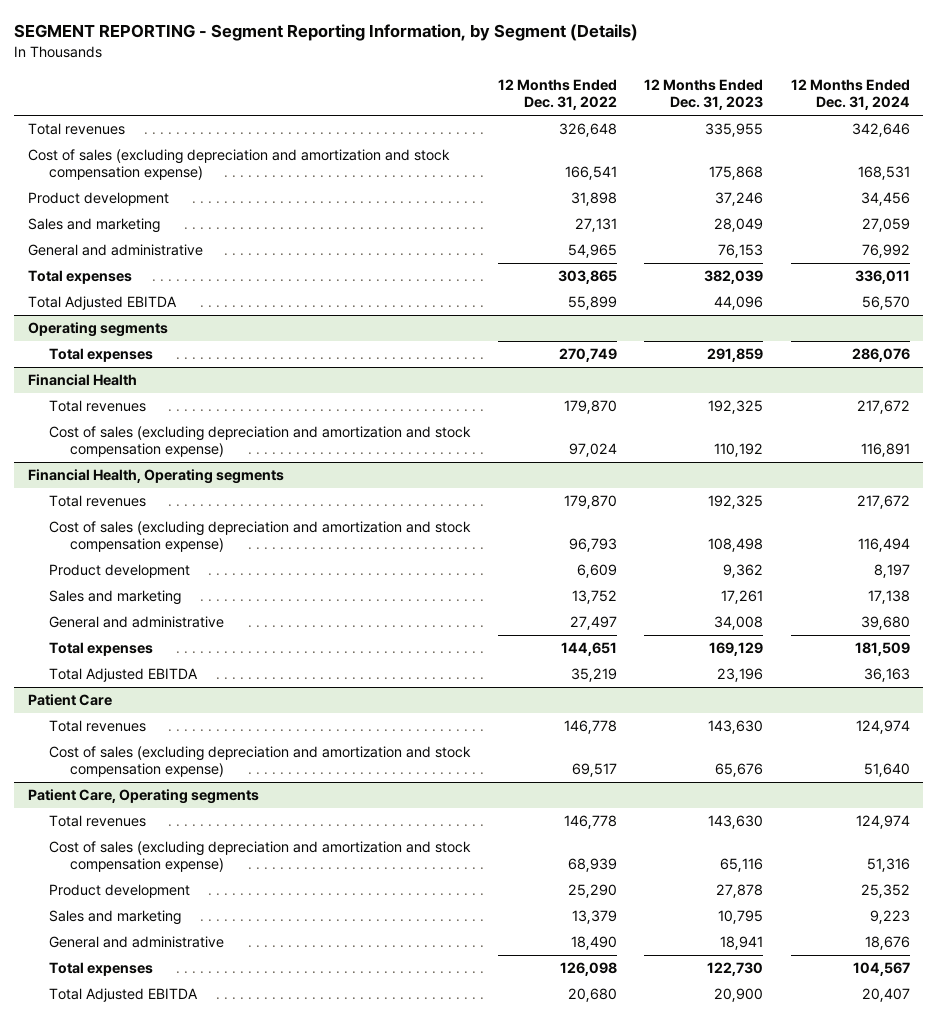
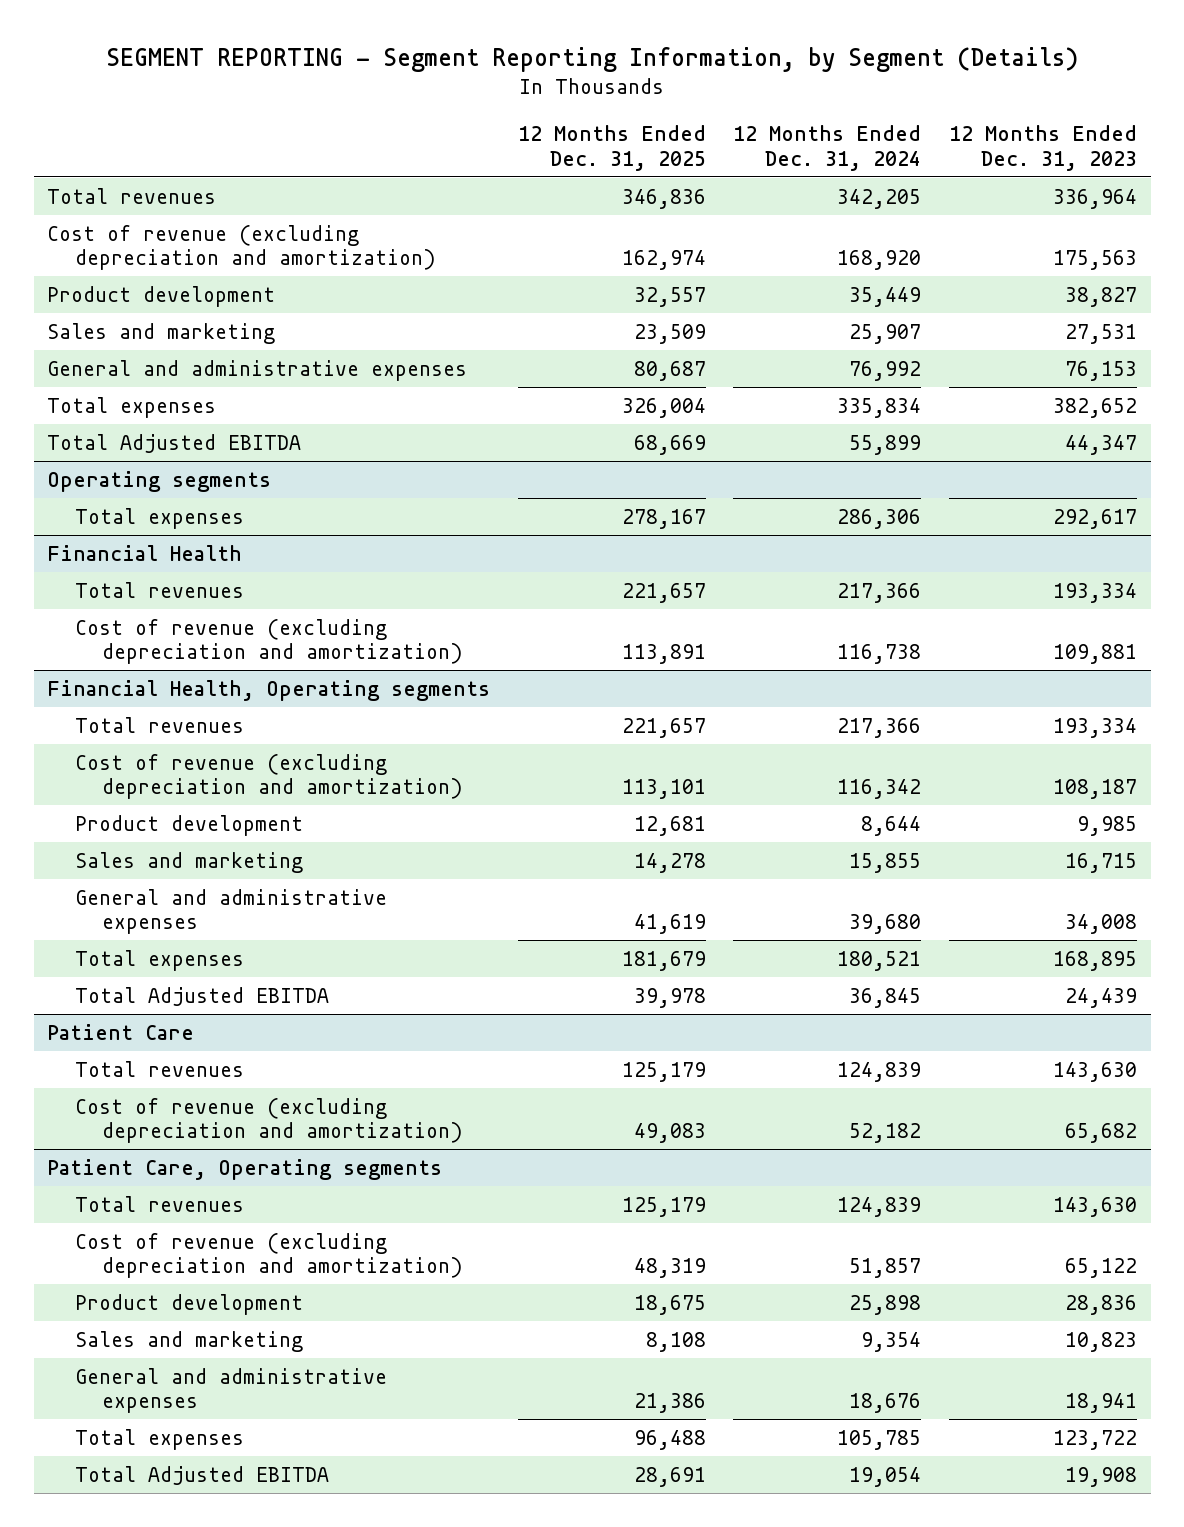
[497,79,617,111] 12 Months Ended Dec. 31, 2022 -> none
none -> [517,125,706,171] 12 Months Ended Dec. 31, 2025
[705,123,764,138] 335,955 -> [1053,188,1138,209] 336,964
[851,123,910,138] 342,646 -> [837,188,922,209] 342,205
[28,149,451,181] Cost of sales (excluding depreciation and amortization and stock compensation expense) -> [47,224,436,271] Cost of revenue (excluding depreciation and amortization)
[709,166,764,181] 175,868 -> [1053,250,1138,271] 175,563
[857,166,910,181] 168,531 -> [837,250,922,271] 168,920
[715,192,764,207] 37,246 -> [1065,286,1138,307] 38,827
[860,192,910,207] 34,456 -> [849,286,922,307] 35,449
[714,218,764,233] 28,049 -> [1065,323,1138,344] 27,531
[861,218,910,233] 27,059 -> [849,323,922,344] 25,907
[28,244,204,257] General and administrative -> [47,359,468,381] General and administrative expenses
[704,270,764,285] 382,039 -> [1053,397,1138,418] 382,652
[854,270,910,285] 336,011 -> [837,397,922,418] 335,834
[714,296,764,311] 44,096 -> [1065,434,1138,455] 44,347
[861,296,910,311] 56,570 -> [849,434,922,455] 55,899
[707,348,764,363] 291,859 -> [1053,508,1138,529] 292,617
[851,348,910,363] 286,076 -> [837,508,922,529] 286,306
[708,400,764,415] 192,325 -> [1053,582,1138,603] 193,334
[856,400,910,415] 217,672 -> [837,582,922,603] 217,366
[49,426,472,458] Cost of sales (excluding depreciation and amortization and stock compensation expense) -> [74,618,464,665] Cost of revenue (excluding depreciation and amortization)
[714,443,764,458] 110,192 -> [1053,644,1138,665] 109,881
[860,443,910,458] 116,891 -> [837,644,922,665] 116,738
[708,495,764,510] 192,325 -> [1053,717,1138,738] 193,334
[856,495,910,510] 217,672 -> [837,717,922,738] 217,366
[49,521,472,553] Cost of sales (excluding depreciation and amortization and stock compensation expense) -> [74,753,464,800] Cost of revenue (excluding depreciation and amortization)
[708,538,764,553] 108,498 -> [1053,779,1138,800] 108,187
[857,538,910,553] 116,494 -> [837,779,922,800] 116,342
[723,564,764,579] 9,362 -> [1077,815,1138,836] 9,985
[873,564,910,579] 8,197 -> [861,815,922,836] 8,644
[721,590,764,605] 17,261 -> [1065,852,1138,873] 16,715
[867,590,910,605] 17,138 -> [849,852,922,873] 15,855
[49,616,225,629] General and administrative -> [74,888,387,935] General and administrative expenses
[709,642,764,657] 169,129 -> [1053,950,1138,971] 168,895
[854,642,910,657] 181,509 -> [837,950,922,971] 180,521
[717,668,764,683] 23,196 -> [1065,987,1138,1008] 24,439
[863,668,910,683] 36,163 -> [849,987,922,1008] 36,845
[855,720,910,735] 124,974 -> [837,1061,922,1082] 124,839
[49,746,472,778] Cost of sales (excluding depreciation and amortization and stock compensation expense) -> [74,1097,464,1144] Cost of revenue (excluding depreciation and amortization)
[715,763,764,778] 65,676 -> [1065,1123,1138,1144] 65,682
[863,763,910,778] 51,640 -> [849,1123,922,1144] 52,182
[855,815,910,830] 124,974 -> [837,1196,922,1217] 124,839
[49,841,472,873] Cost of sales (excluding depreciation and amortization and stock compensation expense) -> [74,1232,464,1279] Cost of revenue (excluding depreciation and amortization)
[720,858,764,873] 65,116 -> [1065,1258,1138,1279] 65,122
[866,858,910,873] 51,316 -> [849,1258,922,1279] 51,857
[716,884,764,899] 27,878 -> [1065,1294,1138,1315] 28,836
[860,884,910,899] 25,352 -> [849,1294,922,1315] 25,898
[718,910,764,925] 10,795 -> [1065,1331,1138,1352] 10,823
[869,910,910,925] 9,223 -> [861,1331,922,1352] 9,354
[49,936,225,949] General and administrative -> [74,1367,387,1414] General and administrative expenses
[707,962,764,977] 122,730 -> [1053,1429,1138,1450] 123,722
[852,962,910,977] 104,567 -> [837,1429,922,1450] 105,785
[714,988,764,1003] 20,900 -> [1065,1466,1138,1487] 19,908
[861,988,910,1003] 20,407 -> [849,1466,922,1487] 19,054

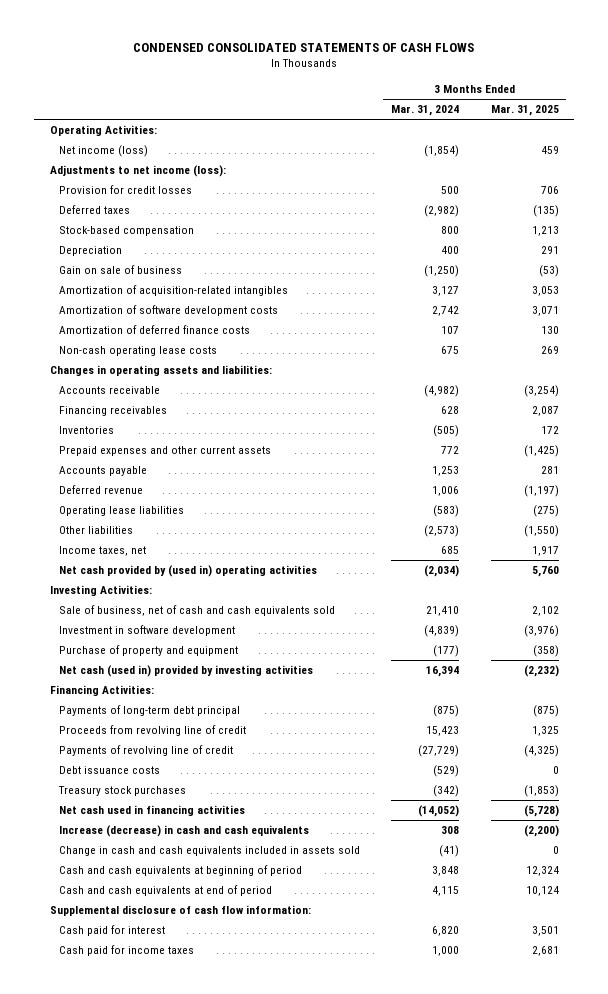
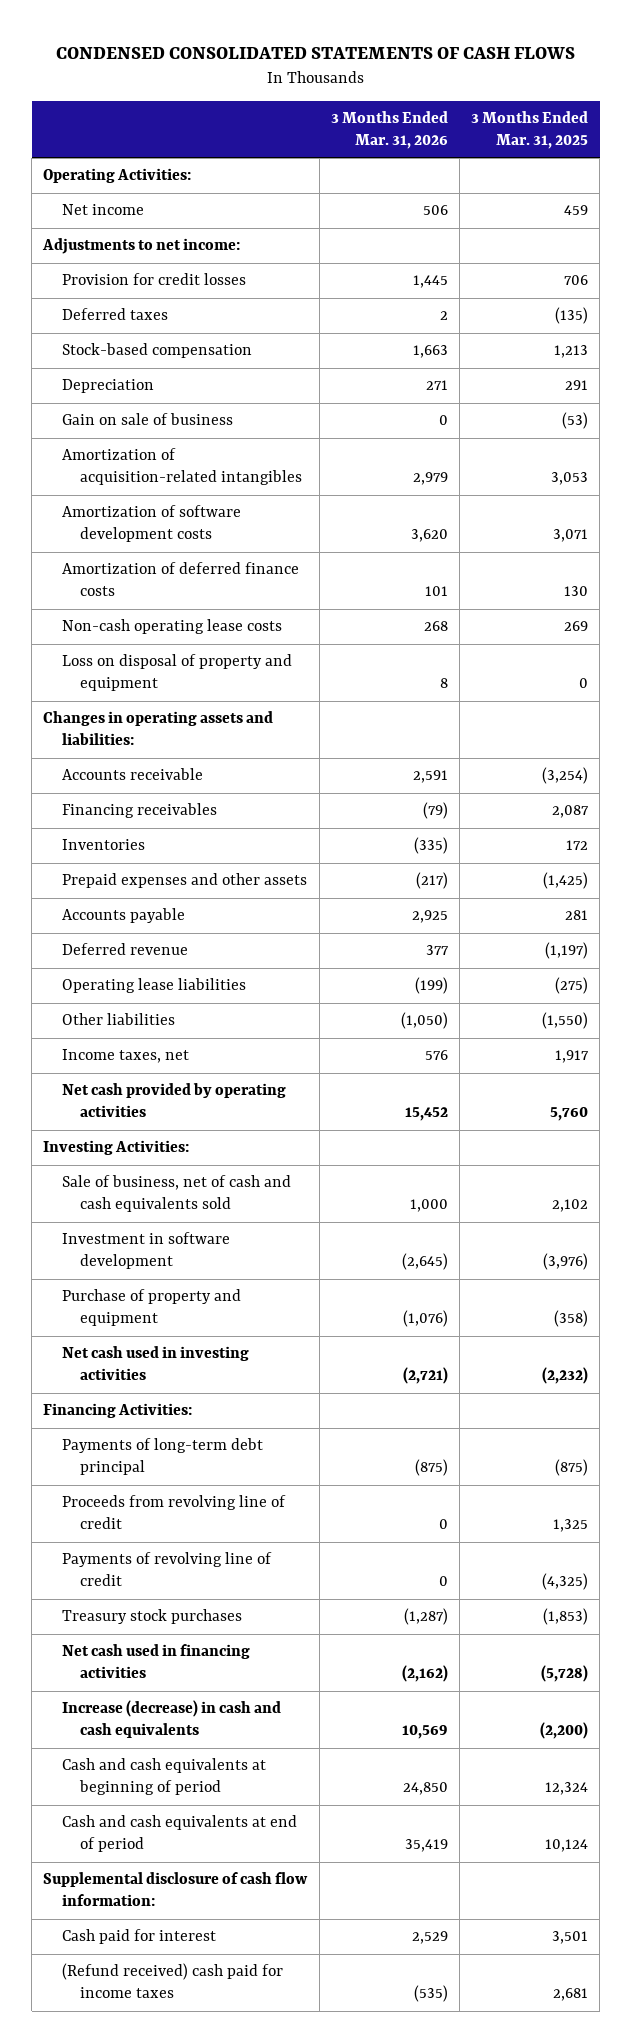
[391,105,460,117] Mar. 31, 2024 -> none
none -> [330,110,448,149] 3 Months Ended Mar. 31, 2026
[58,145,148,158] Net income (loss) -> [61,204,144,216] Net income
[49,165,226,178] Adjustments to net income (loss): -> [42,238,241,255] Adjustments to net income:
none -> [61,654,292,692] Loss on disposal of property and equipment
[58,446,271,457] Prepaid expenses and other current assets -> [61,873,307,889] Prepaid expenses and other assets
[58,565,317,578] Net cash provided by (used in) operating activities -> [61,1083,286,1118] Net cash provided by operating activities
[58,665,313,678] Net cash (used in) provided by investing activities -> [61,1346,249,1381] Net cash used in investing activities
[58,766,160,775] Debt issuance costs -> none
[58,846,360,857] Change in cash and cash equivalents included in assets sold -> none
[58,945,194,957] Cash paid for income taxes -> [61,1963,283,1999] (Refund received) cash paid for income taxes

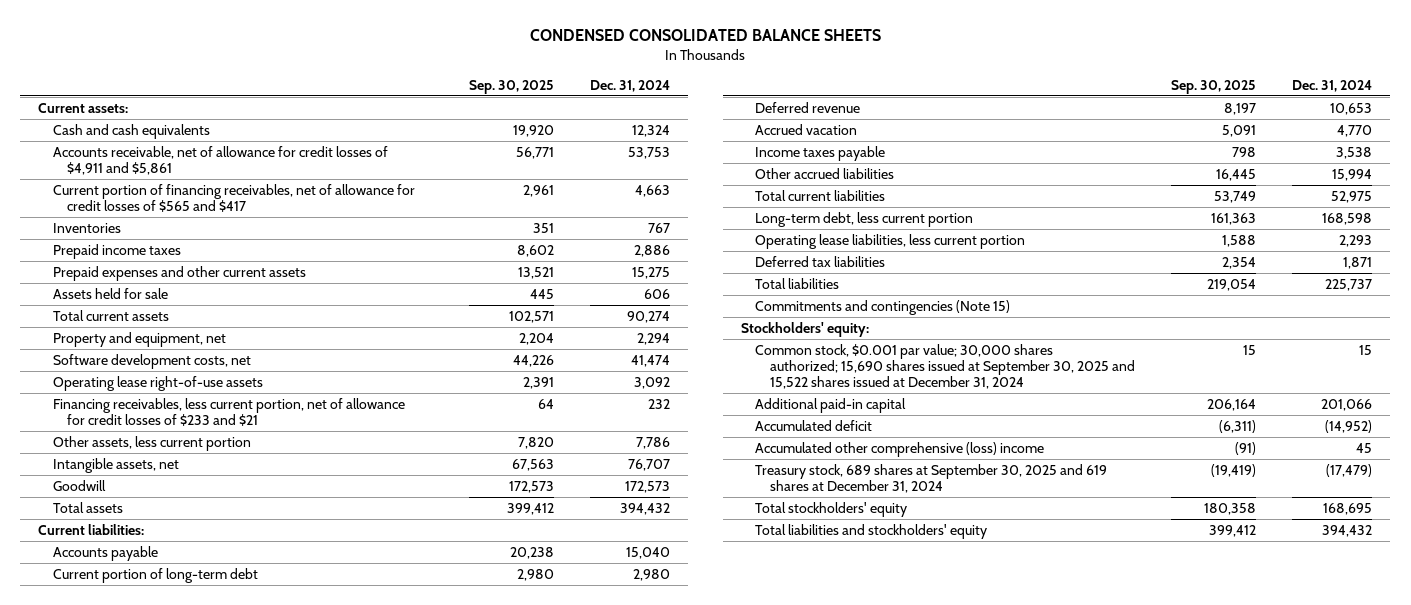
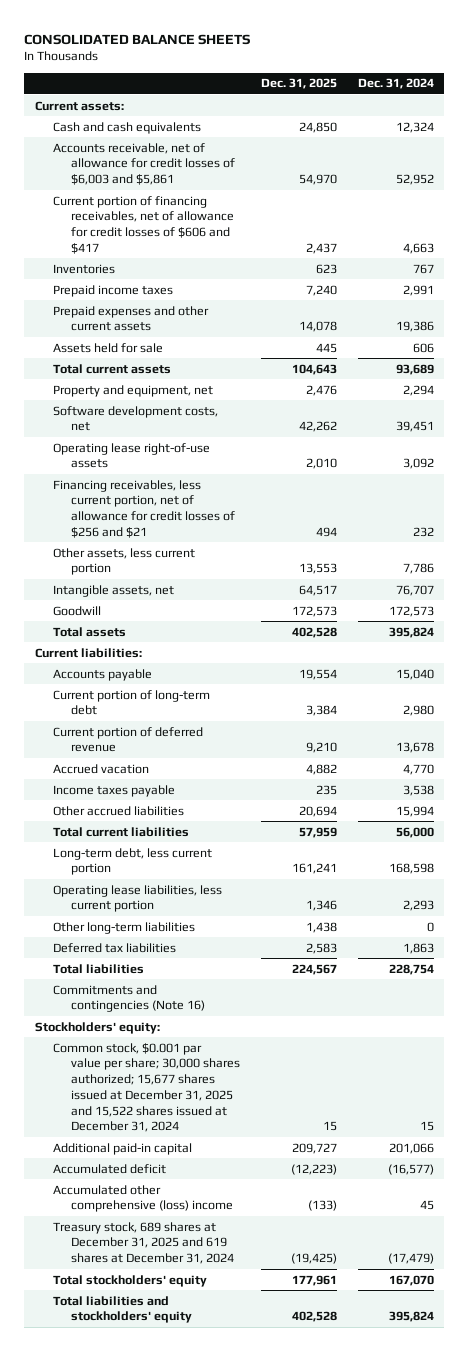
[530,29,882,42] CONDENSED CONSOLIDATED BALANCE SHEETS -> [24,33,251,45] CONSOLIDATED BALANCE SHEETS
[468,79,554,94] Sep. 30, 2025 -> none
none -> [260,78,337,90] Dec. 31, 2025
[52,145,388,175] Accounts receivable, net of allowance for credit losses of $4,911 and $5,861 -> [52,142,235,186] Accounts receivable, net of allowance for credit losses of $6,003 and $5,861
[627,146,670,159] 53,753 -> [395,174,434,186] 52,952
[52,183,415,212] Current portion of financing receivables, net of allowance for credit losses of $565 and $417 -> [52,195,234,254] Current portion of financing receivables, net of allowance for credit losses of $606 and $417
[633,244,670,257] 2,886 -> [402,284,434,296] 2,991
[631,266,670,279] 15,275 -> [395,321,434,333] 19,386
[626,310,670,323] 90,274 -> [395,363,434,375] 93,689
[630,354,670,367] 41,474 -> [395,421,434,433] 39,451
[52,397,405,426] Financing receivables, less current portion, net of allowance for credit losses of $233 and $21 -> [52,479,235,538] Financing receivables, less current portion, net of allowance for credit losses of $256 and $21
[619,502,670,515] 394,432 -> [388,626,434,638] 395,824
[755,101,861,113] Deferred revenue -> [52,726,203,753] Current portion of deferred revenue
[1330,102,1373,115] 10,653 -> [395,742,434,754] 13,678
[1331,190,1373,203] 52,975 -> [395,826,434,838] 56,000
none -> [52,921,195,934] Other long-term liabilities
[1343,256,1373,269] 1,871 -> [402,942,434,954] 1,863
[1325,278,1373,291] 225,737 -> [388,963,434,975] 228,754
[755,299,1011,315] Commitments and contingencies (Note 15) -> [52,984,205,1013] Commitments and contingencies (Note 16)
[755,343,1135,389] Common stock, $0.001 par value; 30,000 shares authorized; 15,690 shares issued at September 30, 2025 and 15,522 shares issued at December 31, 2024 -> [52,1042,240,1133] Common stock, $0.001 par value per share; 30,000 shares authorized; 15,677 shares issued at December 31, 2025 and 15,522 shares issued at December 31, 2024
[1325,419,1373,433] (14,952) -> [387,1163,434,1175] (16,577)
[755,463,1108,493] Treasury stock, 689 shares at September 30, 2025 and 619 shares at December 31, 2024 -> [52,1221,234,1265] Treasury stock, 689 shares at December 31, 2025 and 619 shares at December 31, 2024
[1323,502,1373,515] 168,695 -> [388,1274,434,1286] 167,070
[1322,524,1373,537] 394,432 -> [388,1311,434,1323] 395,824

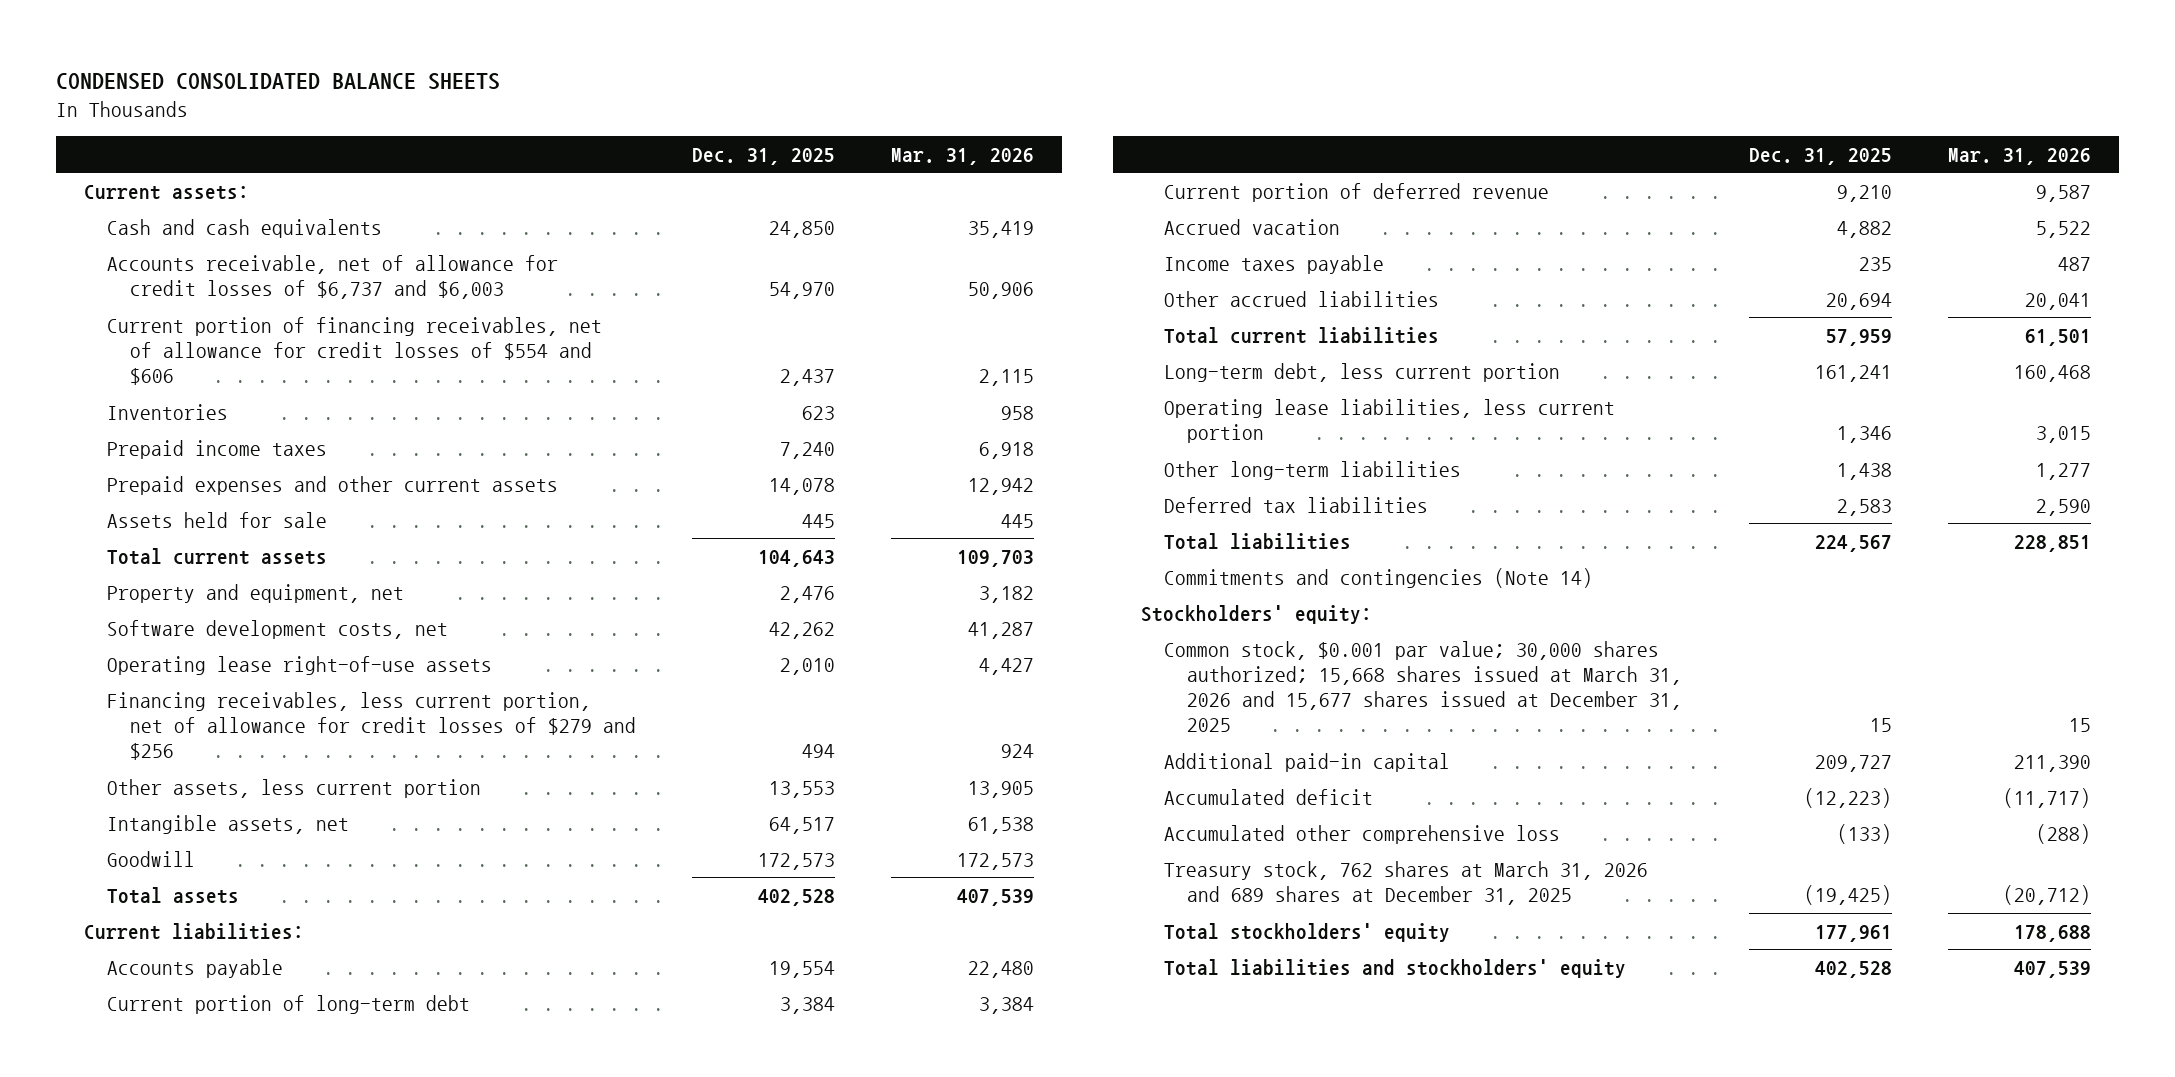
[24,33,251,45] CONSOLIDATED BALANCE SHEETS -> [56,73,501,91] CONDENSED CONSOLIDATED BALANCE SHEETS
[357,78,434,90] Dec. 31, 2024 -> none
none -> [891,147,1035,165] Mar. 31, 2026
[52,142,235,186] Accounts receivable, net of allowance for credit losses of $6,003 and $5,861 -> [107,254,559,299] Accounts receivable, net of allowance for credit losses of $6,737 and $6,003
[52,195,234,254] Current portion of financing receivables, net of allowance for credit losses of $606 and $417 -> [107,316,603,386] Current portion of financing receivables, net of allowance for credit losses of $554 and $606
[52,479,235,538] Financing receivables, less current portion, net of allowance for credit losses of $256 and $21 -> [107,691,637,761] Financing receivables, less current portion, net of allowance for credit losses of $279 and $256
[52,984,205,1013] Commitments and contingencies (Note 16) -> [1164,567,1594,588] Commitments and contingencies (Note 14)
[52,1042,240,1133] Common stock, $0.001 par value per share; 30,000 shares authorized; 15,677 shares issued at December 31, 2025 and 15,522 shares issued at December 31, 2024 -> [1164,640,1683,733] Common stock, $0.001 par value; 30,000 shares authorized; 15,668 shares issued at March 31, 2026 and 15,677 shares issued at December 31, 2025
[52,1184,233,1213] Accumulated other comprehensive (loss) income -> [1164,824,1561,844] Accumulated other comprehensive loss
[52,1221,234,1265] Treasury stock, 689 shares at December 31, 2025 and 619 shares at December 31, 2024 -> [1164,860,1649,905] Treasury stock, 762 shares at March 31, 2026 and 689 shares at December 31, 2025

